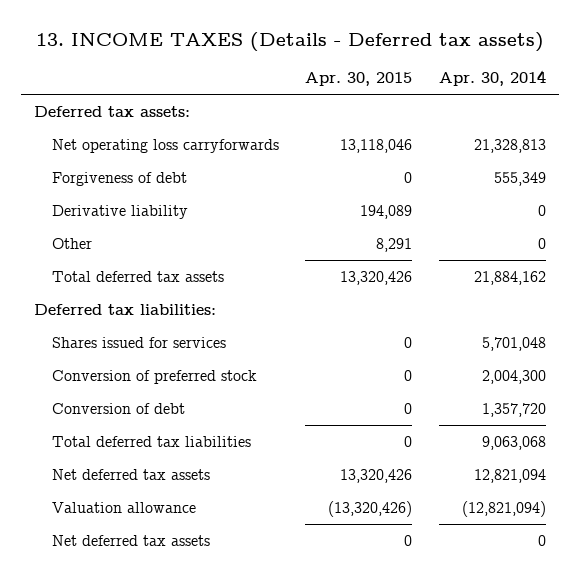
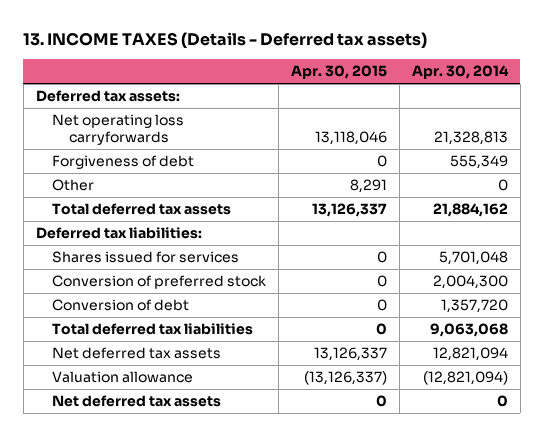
[51,204,188,219] Derivative liability -> none
[340,270,413,285] 13,320,426 -> [312,203,388,218] 13,126,337
[340,468,413,483] 13,320,426 -> [314,347,388,362] 13,126,337
[328,500,413,517] (13,320,426) -> [304,371,388,386] (13,126,337)

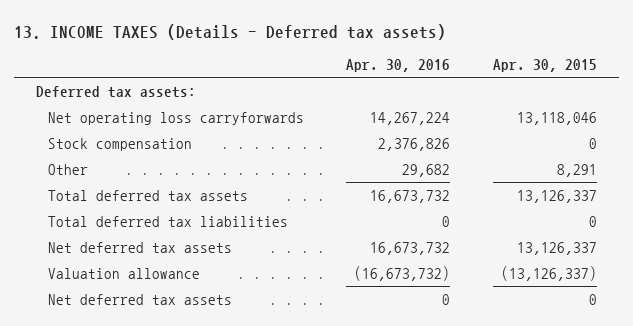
[411,65,509,80] Apr. 30, 2014 -> none
none -> [346,59,451,73] Apr. 30, 2016
[52,155,195,170] Forgiveness of debt -> none
none -> [47,137,192,151] Stock compensation
[35,227,202,240] Deferred tax liabilities: -> none
[52,251,240,264] Shares issued for services -> none
[52,275,267,290] Conversion of preferred stock -> none
[52,299,190,312] Conversion of debt -> none

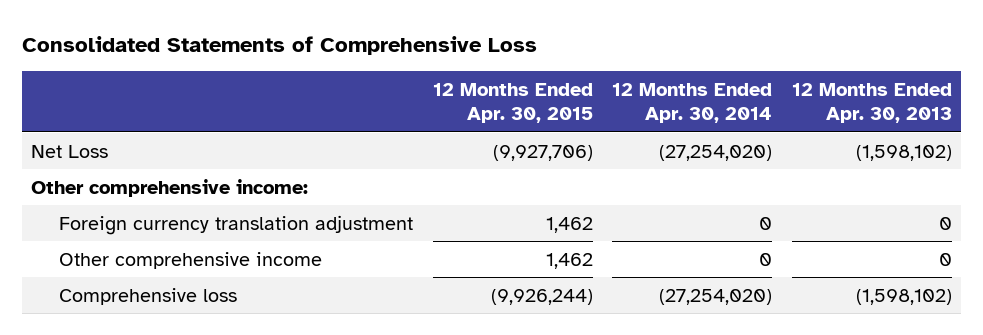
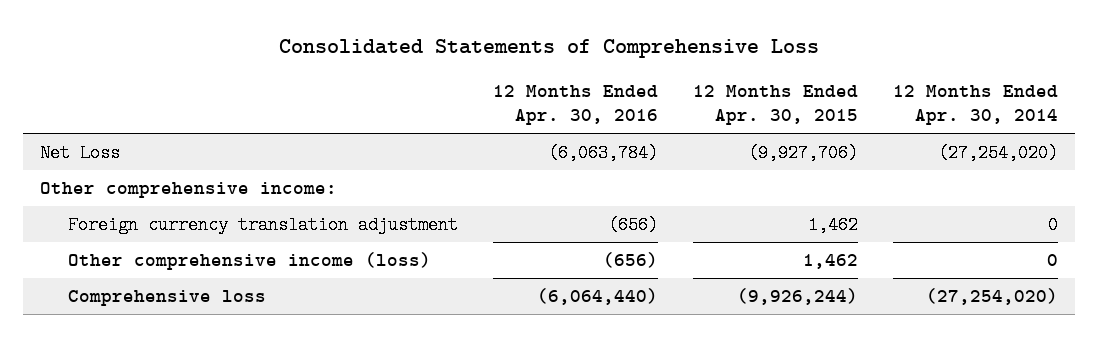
[791,82,952,123] 12 Months Ended Apr. 30, 2013 -> none
none -> [492,85,658,126] 12 Months Ended Apr. 30, 2016
[59,251,323,269] Other comprehensive income -> [67,252,431,271] Other comprehensive income (loss)

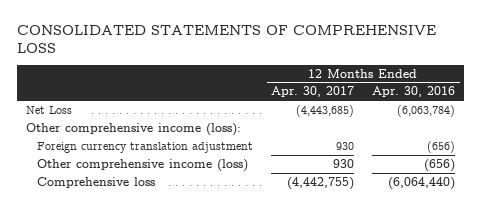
[278,39,819,59] Consolidated Statements of Comprehensive Loss -> [16,24,436,54] CONSOLIDATED STATEMENTS OF COMPREHENSIVE LOSS
[692,85,858,126] 12 Months Ended Apr. 30, 2015 -> none
[892,85,1058,126] 12 Months Ended Apr. 30, 2014 -> none
none -> [271,86,355,98] Apr. 30, 2017
[40,182,338,199] Other comprehensive income: -> [25,122,241,136] Other comprehensive income (loss):

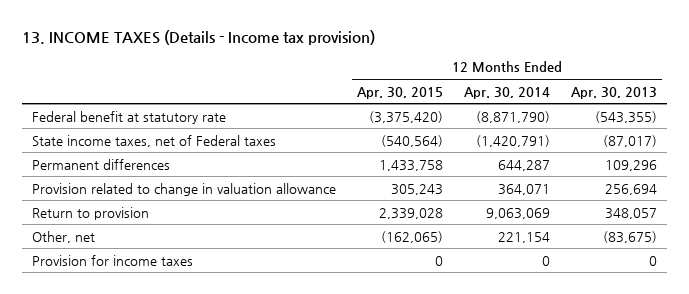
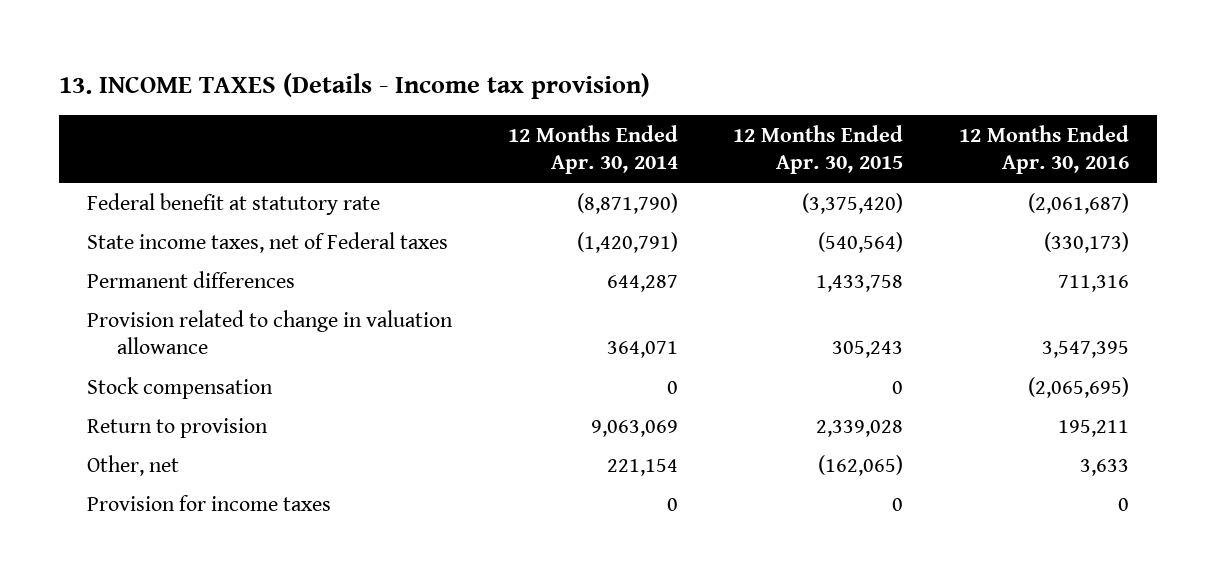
[570,86,657,99] Apr. 30, 2013 -> none
none -> [959,125,1130,175] 12 Months Ended Apr. 30, 2016
none -> [86,376,273,399] Stock compensation

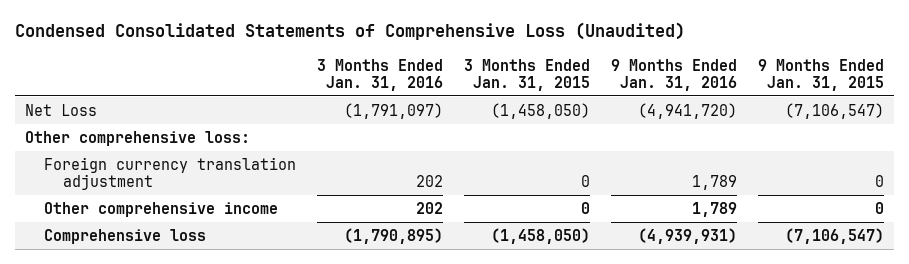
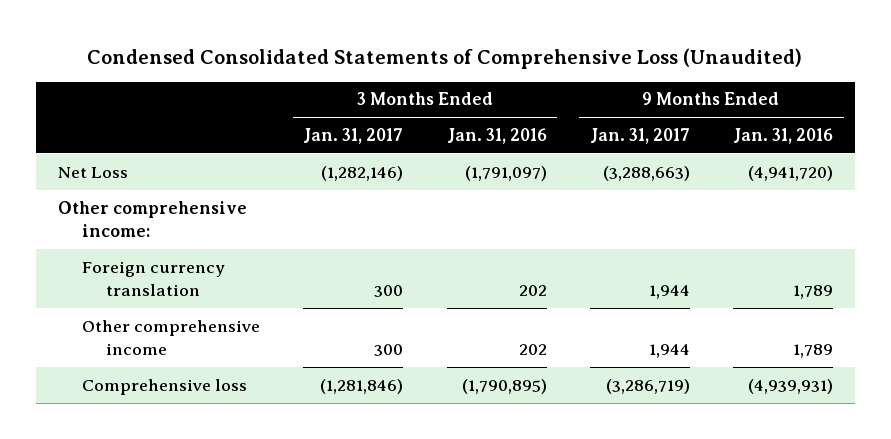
[464,58,591,91] 3 Months Ended Jan. 31, 2015 -> none
[757,58,884,91] 9 Months Ended Jan. 31, 2015 -> none
none -> [303,127,404,144] Jan. 31, 2017
none -> [589,127,690,144] Jan. 31, 2017
[25,130,251,146] Other comprehensive loss: -> [57,200,247,237] Other comprehensive income:
[44,156,297,190] Foreign currency translation adjustment -> [82,260,226,296] Foreign currency translation

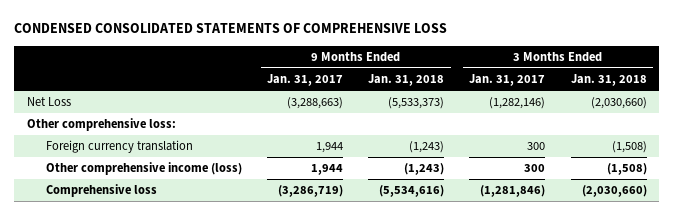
[87,47,803,69] Condensed Consolidated Statements of Comprehensive Loss (Unaudited) -> [14,23,448,34] CONDENSED CONSOLIDATED STATEMENTS OF COMPREHENSIVE LOSS
[446,127,547,144] Jan. 31, 2016 -> none
[732,127,833,144] Jan. 31, 2016 -> none
none -> [368,74,445,87] Jan. 31, 2018
none -> [570,74,647,87] Jan. 31, 2018
[57,200,247,237] Other comprehensive income: -> [26,118,176,132] Other comprehensive loss:
[82,319,261,355] Other comprehensive income -> [46,162,243,176] Other comprehensive income (loss)

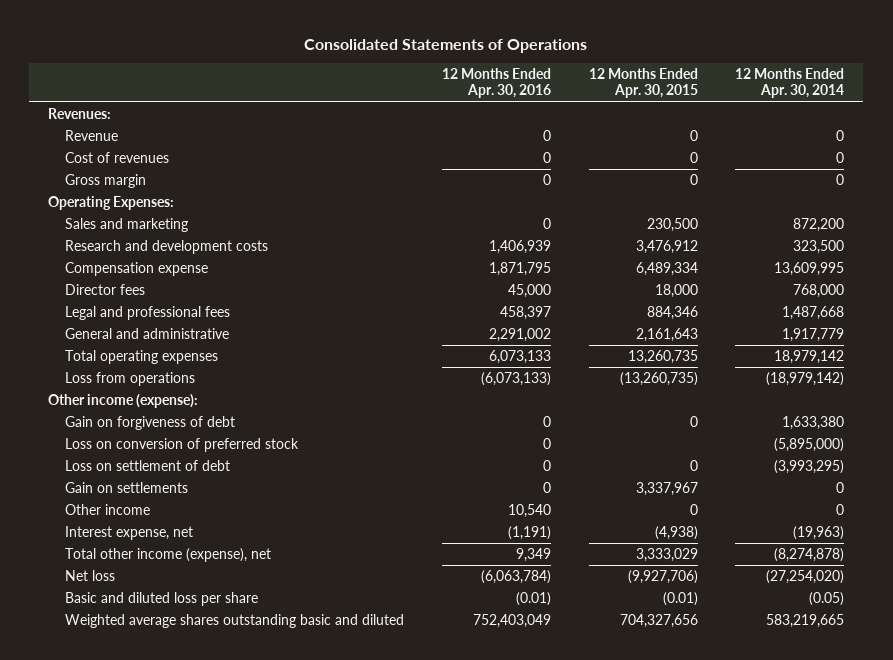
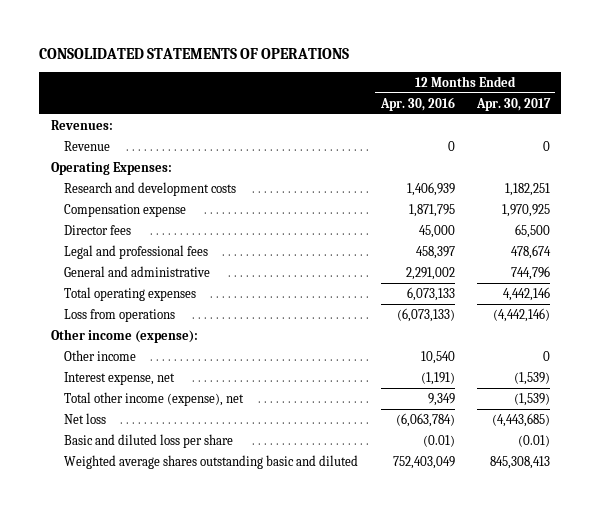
[304,38,588,53] Consolidated Statements of Operations -> [39,48,350,60] CONSOLIDATED STATEMENTS OF OPERATIONS
[588,68,698,99] 12 Months Ended Apr. 30, 2015 -> none
[735,68,845,99] 12 Months Ended Apr. 30, 2014 -> none
none -> [475,97,551,111] Apr. 30, 2017
[65,151,170,163] Cost of revenues -> none
[65,173,147,188] Gross margin -> none
[65,217,189,232] Sales and marketing -> none
[65,415,236,430] Gain on forgiveness of debt -> none
[65,437,300,452] Loss on conversion of preferred stock -> none
[65,459,231,471] Loss on settlement of debt -> none
[65,481,189,493] Gain on settlements -> none

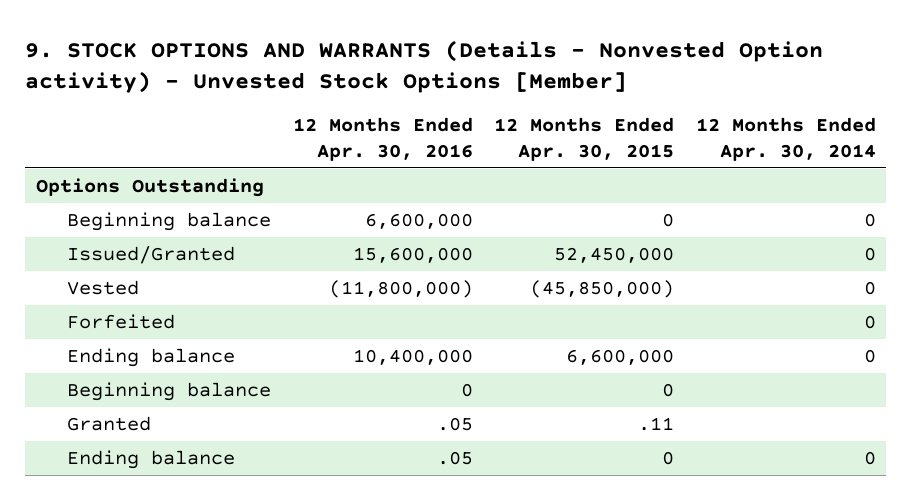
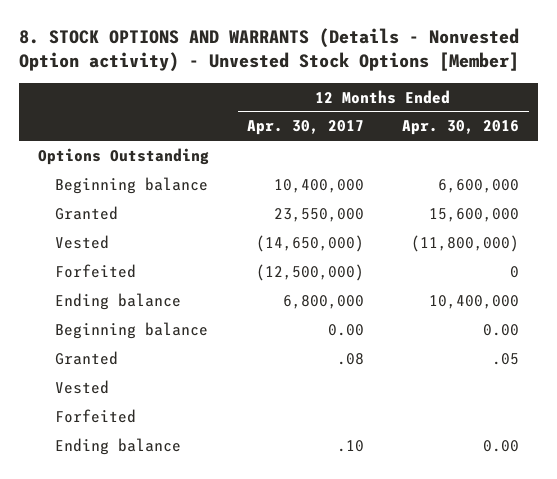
[25,39,824,94] 9. STOCK OPTIONS AND WARRANTS (Details - Nonvested Option activity) - Unvested Stock Options [Member] -> [18,28,519,73] 8. STOCK OPTIONS AND WARRANTS (Details - Nonvested Option activity) - Unvested Stock Options [Member]
[494,117,675,162] 12 Months Ended Apr. 30, 2015 -> none
[695,117,876,162] 12 Months Ended Apr. 30, 2014 -> none
none -> [247,120,365,136] Apr. 30, 2017
[67,245,236,264] Issued/Granted -> [54,205,118,220] Granted
none -> [54,263,136,278] Forfeited
[460,382,473,397] 0 -> [483,323,520,336] 0.00
none -> [54,379,109,394] Vested
[67,313,176,329] Forfeited -> [54,408,136,423] Forfeited
[436,450,473,465] .05 -> [483,439,520,452] 0.00

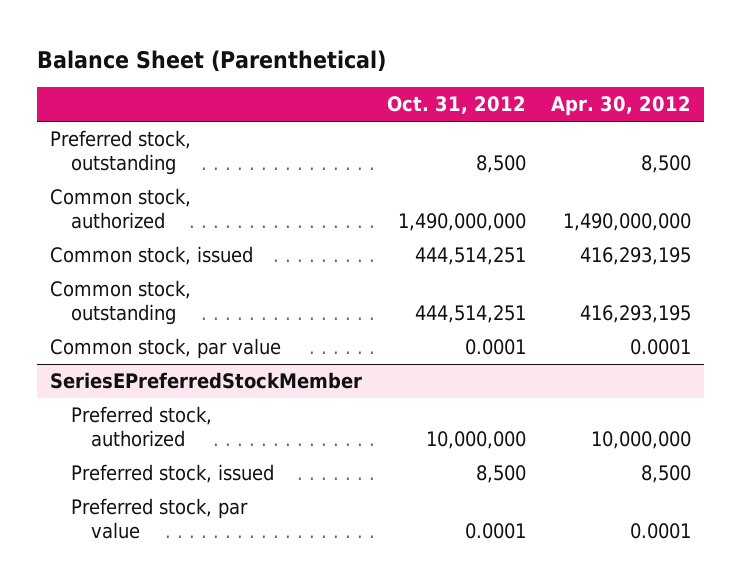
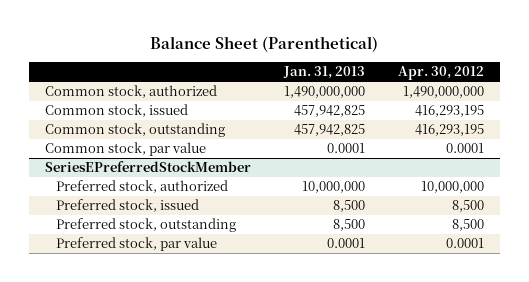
[387,96,527,115] Oct. 31, 2012 -> none
none -> [282,66,365,80] Jan. 31, 2013
[49,130,191,175] Preferred stock, outstanding -> none
none -> [56,218,237,233] Preferred stock, outstanding

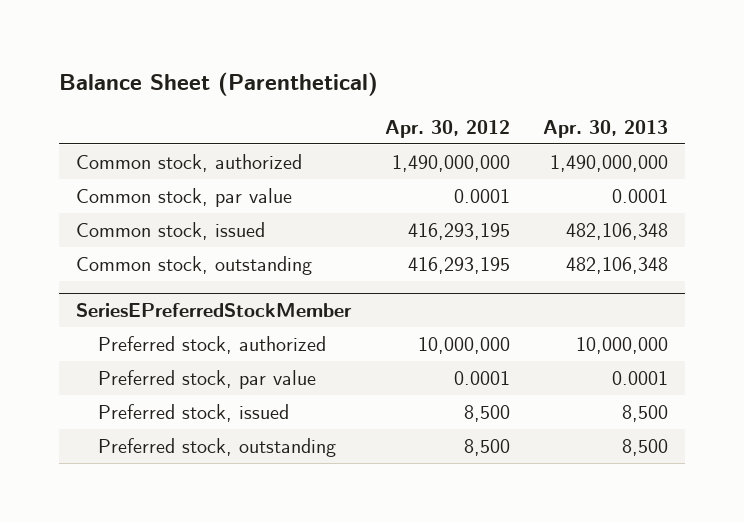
[282,66,365,80] Jan. 31, 2013 -> none
none -> [543,120,669,139] Apr. 30, 2013
[45,142,207,157] Common stock, par value -> [75,187,292,207] Common stock, par value
[56,237,218,252] Preferred stock, par value -> [97,369,316,389] Preferred stock, par value

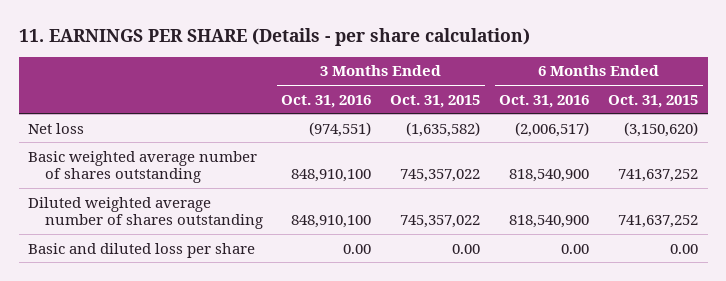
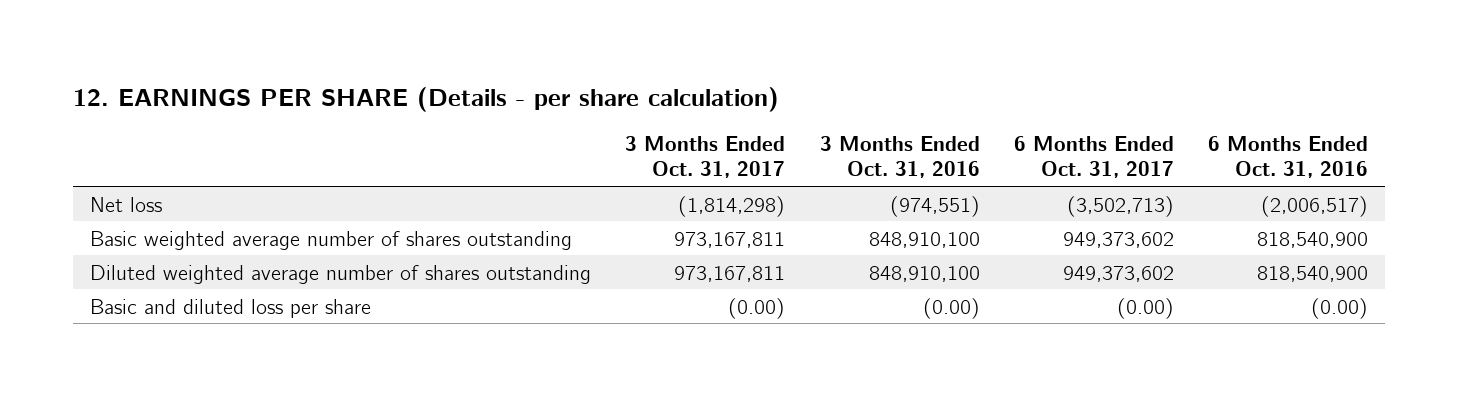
[18,27,530,46] 11. EARNINGS PER SHARE (Details - per share calculation) -> [72,86,779,112] 12. EARNINGS PER SHARE (Details - per share calculation)
[390,94,481,108] Oct. 31, 2015 -> none
[608,94,699,108] Oct. 31, 2015 -> none
none -> [625,136,786,179] 3 Months Ended Oct. 31, 2017
none -> [1013,136,1174,179] 6 Months Ended Oct. 31, 2017
[343,243,372,254] 0.00 -> [922,297,980,319] (0.00)
[561,243,590,254] 0.00 -> [1311,297,1369,319] (0.00)

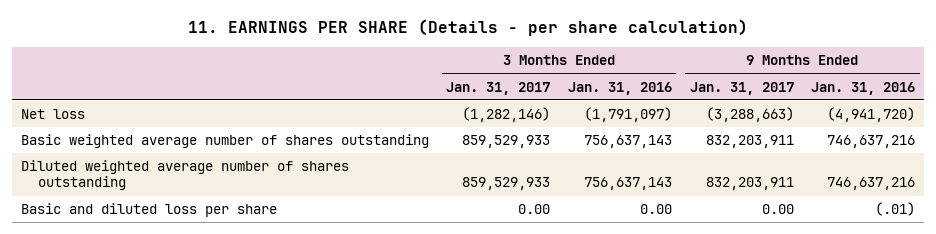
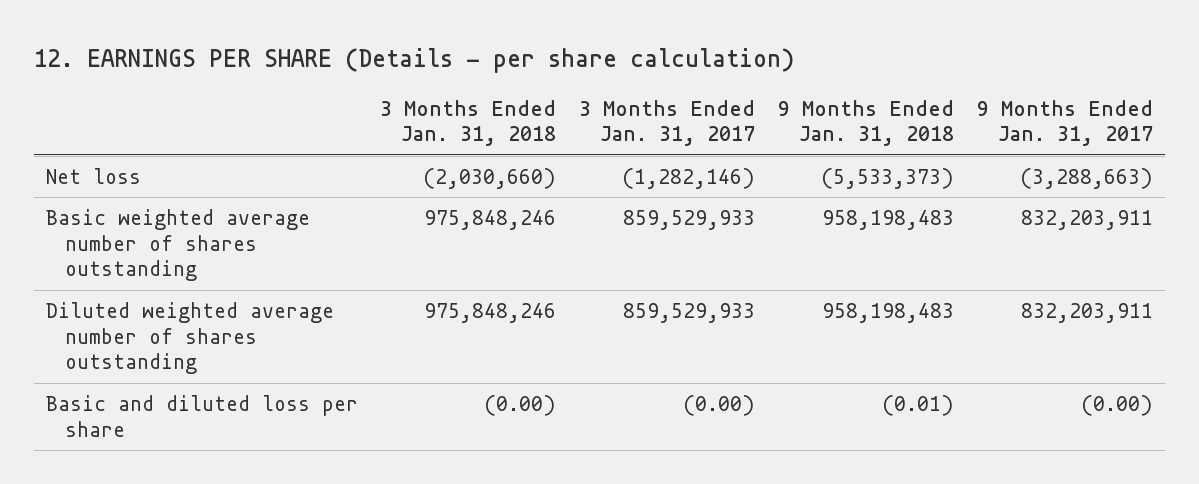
[187,19,748,37] 11. EARNINGS PER SHARE (Details - per share calculation) -> [34,47,795,73] 12. EARNINGS PER SHARE (Details - per share calculation)
[567,81,672,95] Jan. 31, 2016 -> none
[811,81,916,95] Jan. 31, 2016 -> none
none -> [380,99,557,147] 3 Months Ended Jan. 31, 2018
none -> [778,99,955,147] 9 Months Ended Jan. 31, 2018
[518,204,551,215] 0.00 -> [683,394,756,416] (0.00)
[761,204,794,215] 0.00 -> [1081,394,1154,416] (0.00)

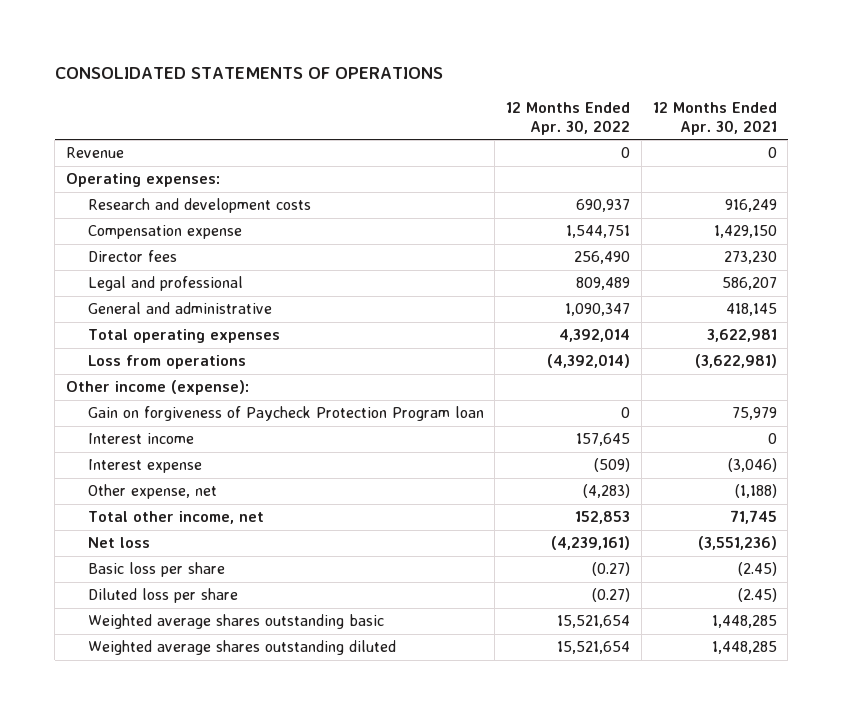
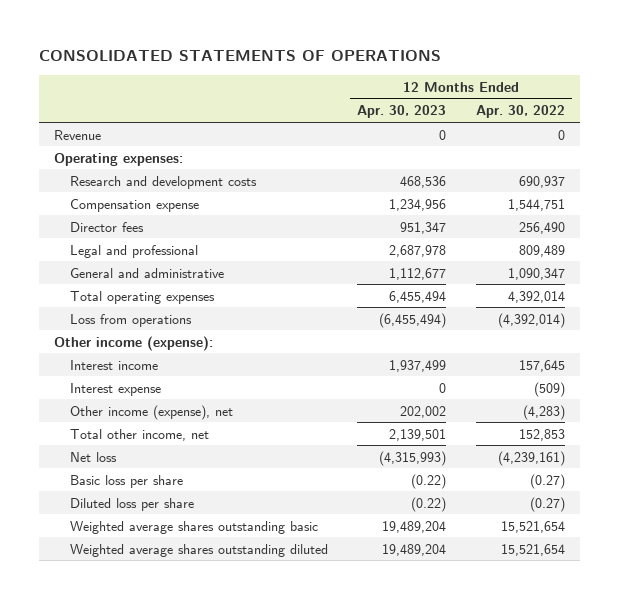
[652,102,777,135] 12 Months Ended Apr. 30, 2021 -> none
none -> [357,105,447,119] Apr. 30, 2023
[87,406,484,422] Gain on forgiveness of Paycheck Protection Program loan -> none
[87,484,217,500] Other expense, net -> [70,404,234,420] Other income (expense), net

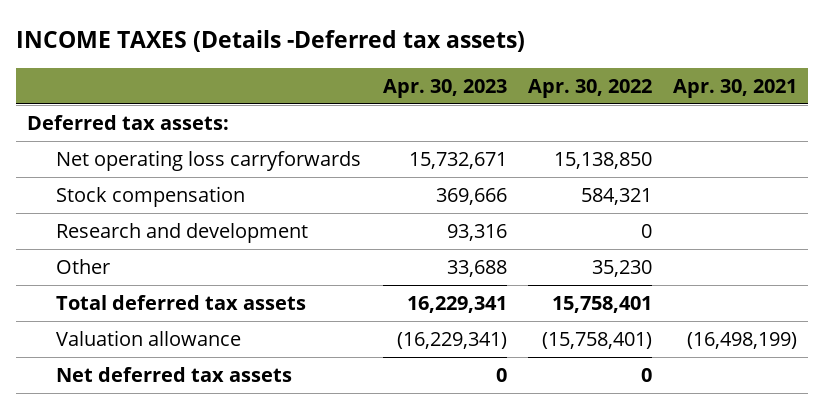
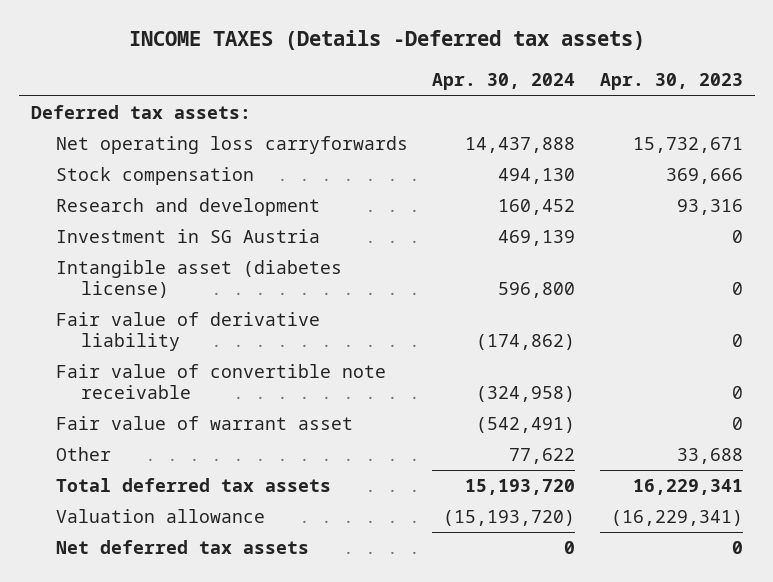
[527,78,652,98] Apr. 30, 2022 -> none
[673,78,798,98] Apr. 30, 2021 -> none
none -> [432,73,576,91] Apr. 30, 2024
none -> [55,229,320,244] Investment in SG Austria
none -> [55,260,342,298] Intangible asset (diabetes license)
none -> [55,312,320,351] Fair value of derivative liability
none -> [55,364,386,399] Fair value of convertible note receivable
none -> [55,416,353,431] Fair value of warrant asset

